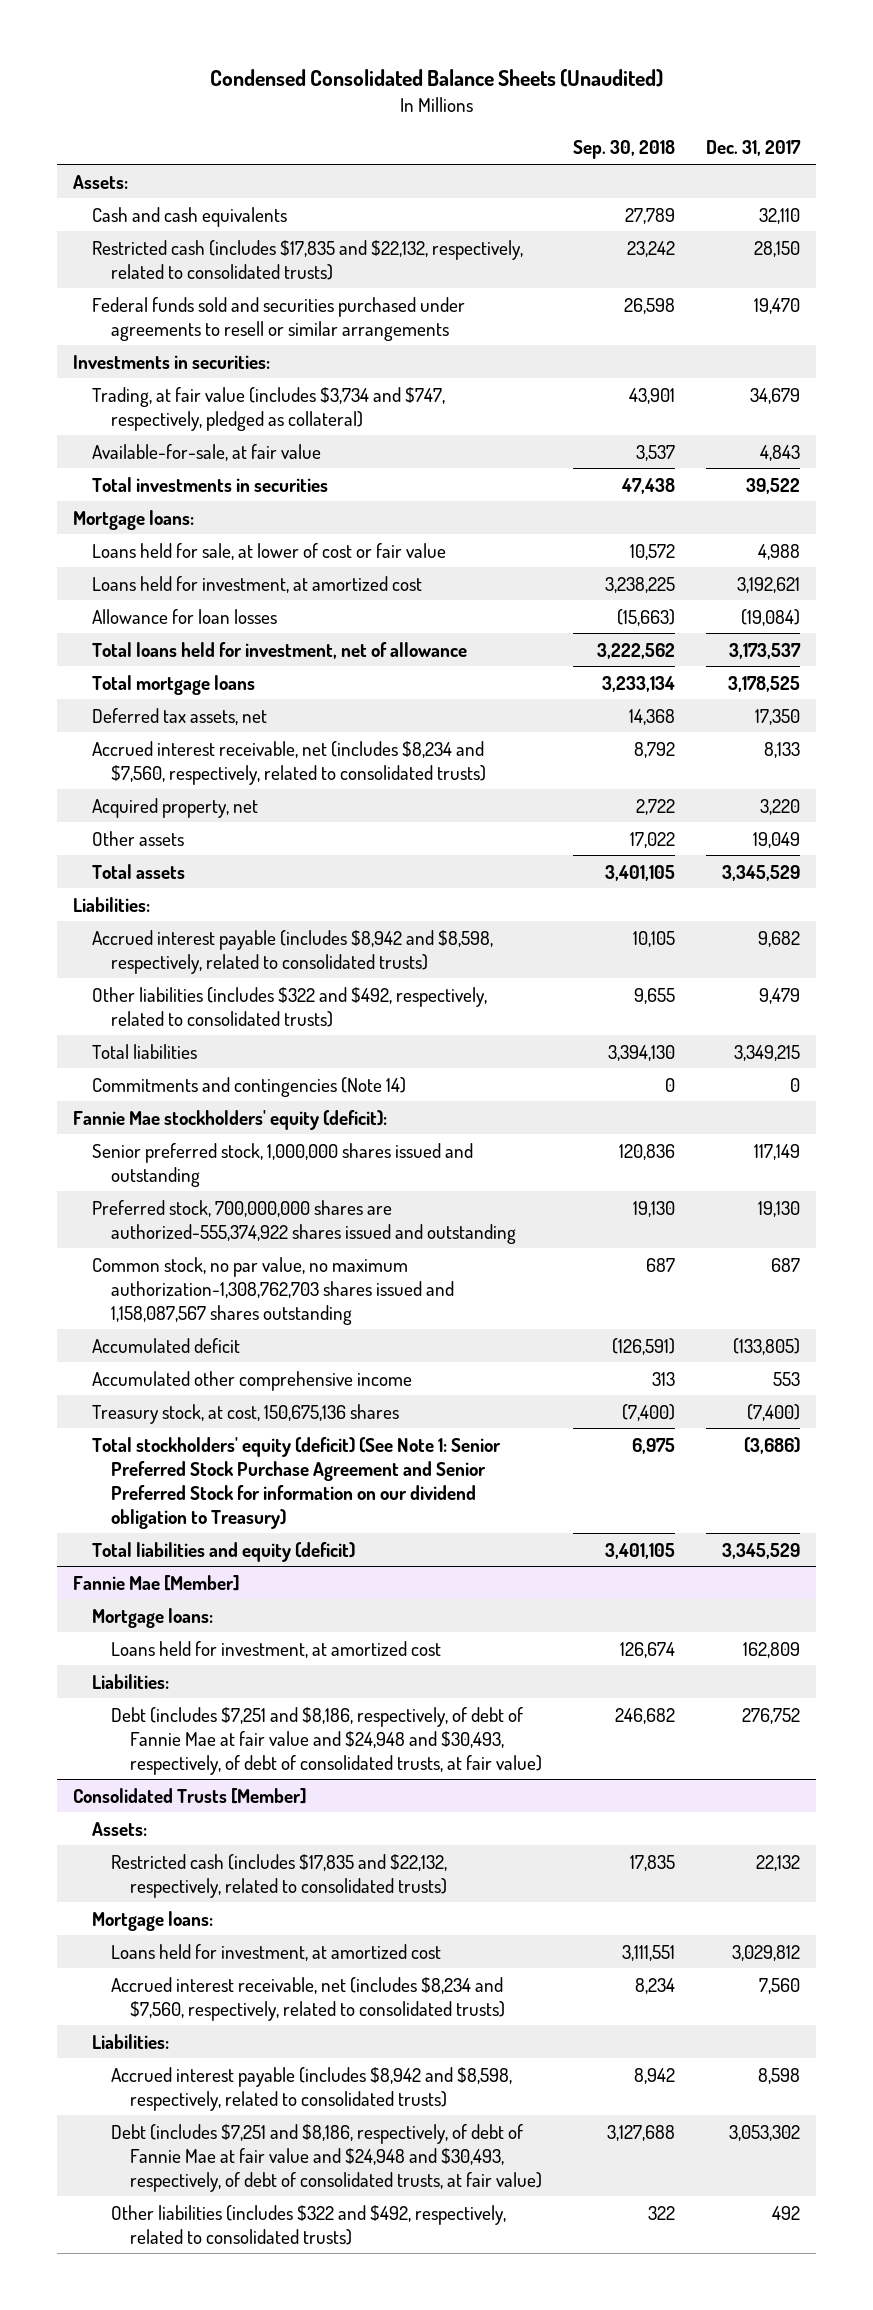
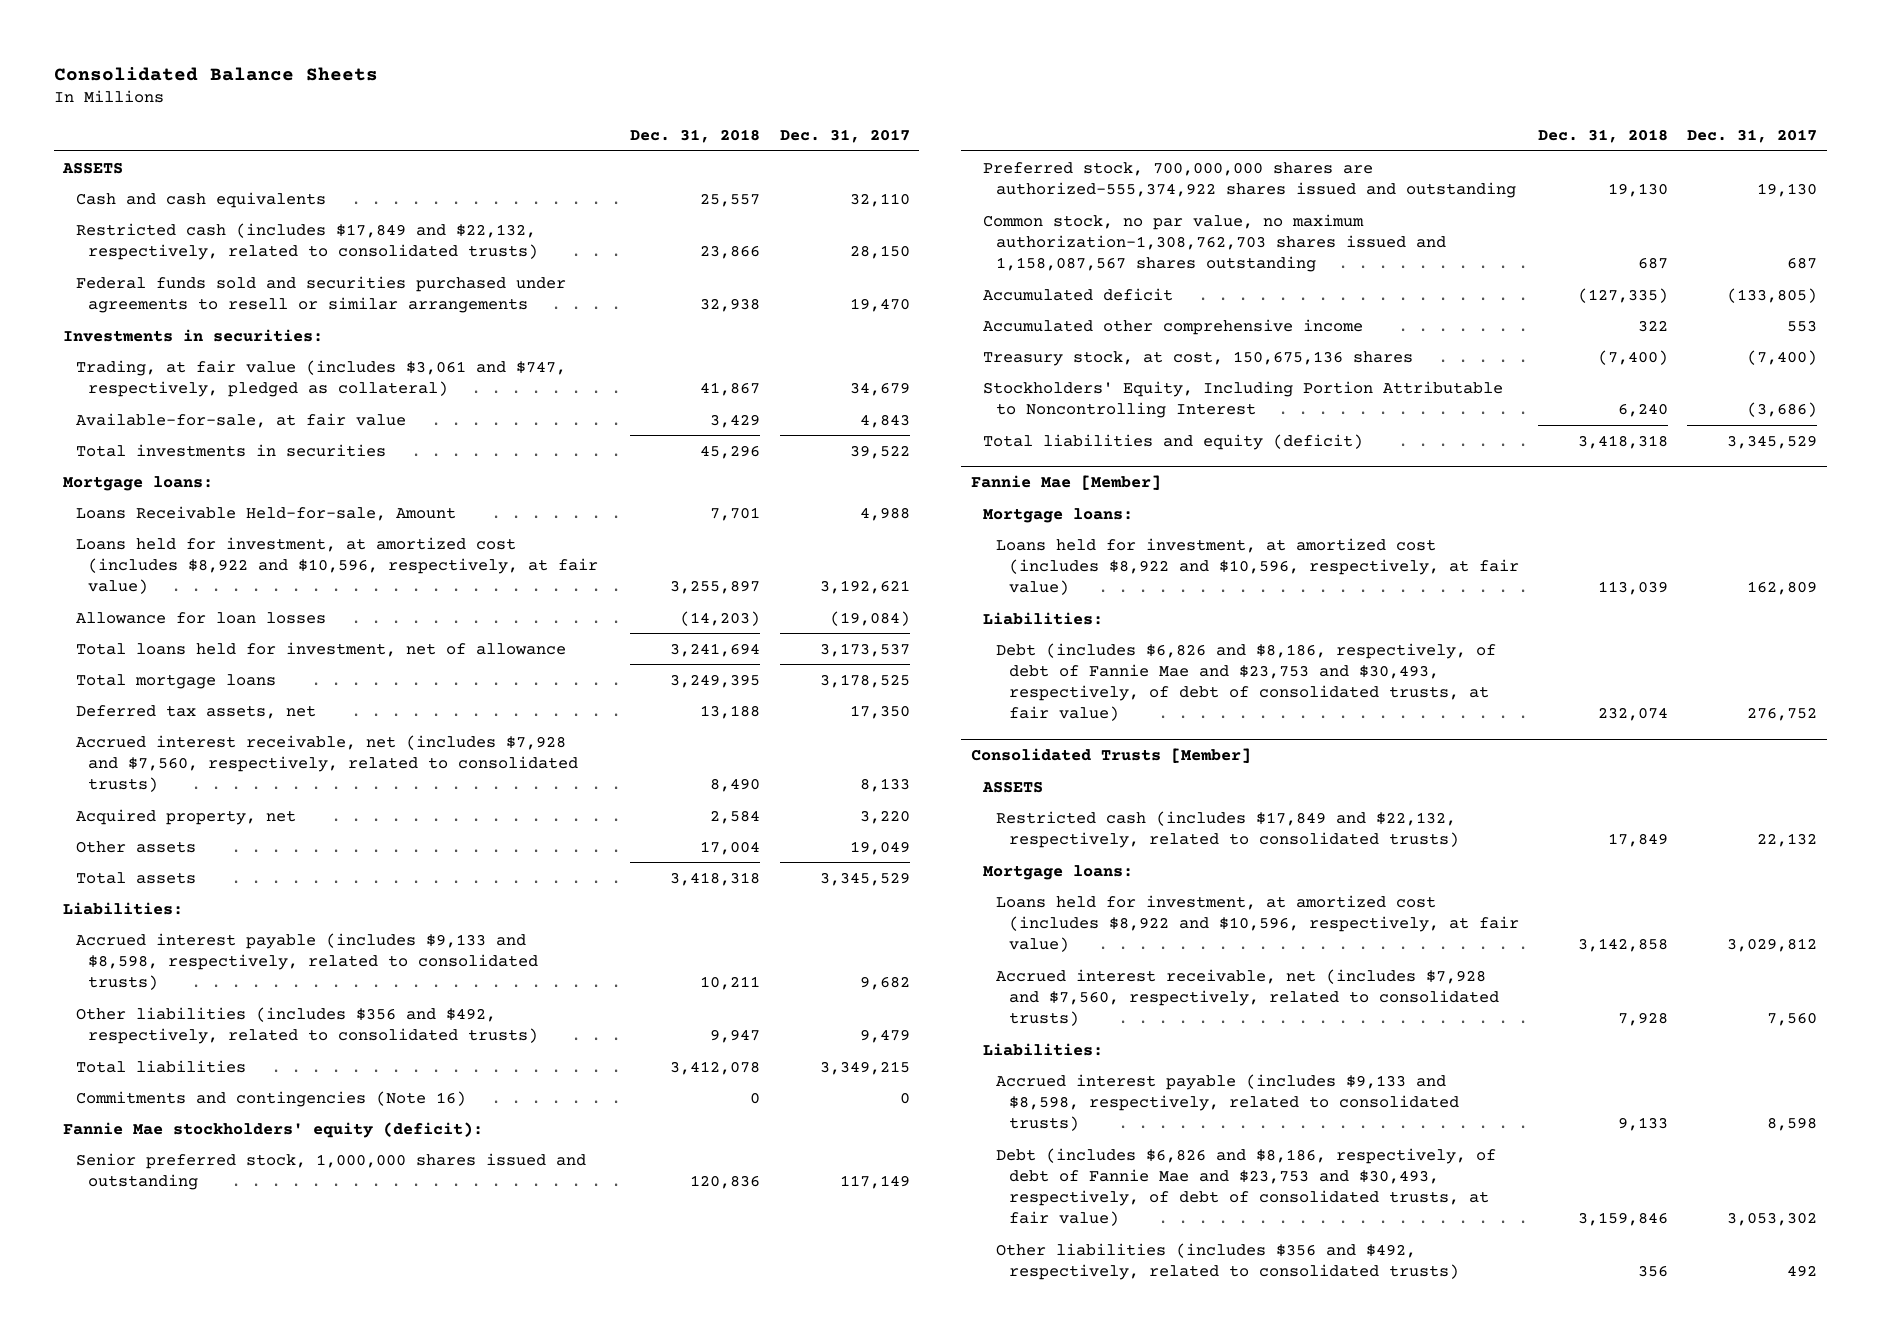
[209,69,663,88] Condensed Consolidated Balance Sheets (Unaudited) -> [53,66,378,81] Consolidated Balance Sheets
[573,140,676,160] Sep. 30, 2018 -> none
none -> [630,128,761,143] Dec. 31, 2018
[72,174,128,189] Assets: -> [62,161,124,174] ASSETS
[91,239,523,280] Restricted cash (includes $17,835 and $22,132, respectively, related to consolidated trusts) -> [75,222,539,260] Restricted cash (includes $17,849 and $22,132, respectively, related to consolidated trusts)
[91,386,445,431] Trading, at fair value (includes $3,734 and $747, respectively, pledged as collateral) -> [75,359,566,397] Trading, at fair value (includes $3,061 and $747, respectively, pledged as collateral)
[91,542,446,560] Loans held for sale, at lower of cost or fair value -> [75,505,456,521] Loans Receivable Held-for-sale, Amount
[91,575,422,593] Loans held for investment, at amortized cost -> [75,536,599,594] Loans held for investment, at amortized cost (includes $8,922 and $10,596, respectively, at fair value)
[91,740,486,785] Accrued interest receivable, net (includes $8,234 and $7,560, respectively, related to consolidated trusts) -> [75,734,579,792] Accrued interest receivable, net (includes $7,928 and $7,560, respectively, related to consolidated trusts)
[91,929,493,974] Accrued interest payable (includes $8,942 and $8,598, respectively, related to consolidated trusts) -> [75,932,539,990] Accrued interest payable (includes $9,133 and $8,598, respectively, related to consolidated trusts)
[91,986,487,1027] Other liabilities (includes $322 and $492, respectively, related to consolidated trusts) -> [75,1006,539,1044] Other liabilities (includes $356 and $492, respectively, related to consolidated trusts)
[91,1076,406,1097] Commitments and contingencies (Note 14) -> [75,1090,466,1107] Commitments and contingencies (Note 16)
[91,1436,501,1529] Total stockholders' equity (deficit) (See Note 1: Senior Preferred Stock Purchase Agreement and Senior Preferred Stock for information on our dividend obligation to Treasury) -> [983,380,1504,418] Stockholders' Equity, Including Portion Attributable to Noncontrolling Interest
[110,1640,441,1658] Loans held for investment, at amortized cost -> [995,537,1519,595] Loans held for investment, at amortized cost (includes $8,922 and $10,596, respectively, at fair value)
[110,1706,542,1775] Debt (includes $7,251 and $8,186, respectively, of debt of Fannie Mae at fair value and $24,948 and $30,493, respectively, of debt of consolidated trusts, at fair value) -> [995,642,1496,721] Debt (includes $6,826 and $8,186, respectively, of debt of Fannie Mae and $23,753 and $30,493, respectively, of debt of consolidated trusts, at fair value)
[91,1821,147,1836] Assets: -> [982,780,1044,793] ASSETS
[110,1853,447,1898] Restricted cash (includes $17,835 and $22,132, respectively, related to consolidated trusts) -> [995,810,1459,848] Restricted cash (includes $17,849 and $22,132, respectively, related to consolidated trusts)
[110,1943,441,1961] Loans held for investment, at amortized cost -> [995,894,1519,952] Loans held for investment, at amortized cost (includes $8,922 and $10,596, respectively, at fair value)
[110,1976,505,2021] Accrued interest receivable, net (includes $8,234 and $7,560, respectively, related to consolidated trusts) -> [995,968,1499,1026] Accrued interest receivable, net (includes $7,928 and $7,560, respectively, related to consolidated trusts)
[110,2066,512,2111] Accrued interest payable (includes $8,942 and $8,598, respectively, related to consolidated trusts) -> [995,1073,1459,1131] Accrued interest payable (includes $9,133 and $8,598, respectively, related to consolidated trusts)
[110,2123,542,2192] Debt (includes $7,251 and $8,186, respectively, of debt of Fannie Mae at fair value and $24,948 and $30,493, respectively, of debt of consolidated trusts, at fair value) -> [995,1147,1496,1226] Debt (includes $6,826 and $8,186, respectively, of debt of Fannie Mae and $23,753 and $30,493, respectively, of debt of consolidated trusts, at fair value)
[110,2204,506,2245] Other liabilities (includes $322 and $492, respectively, related to consolidated trusts) -> [995,1242,1459,1280] Other liabilities (includes $356 and $492, respectively, related to consolidated trusts)

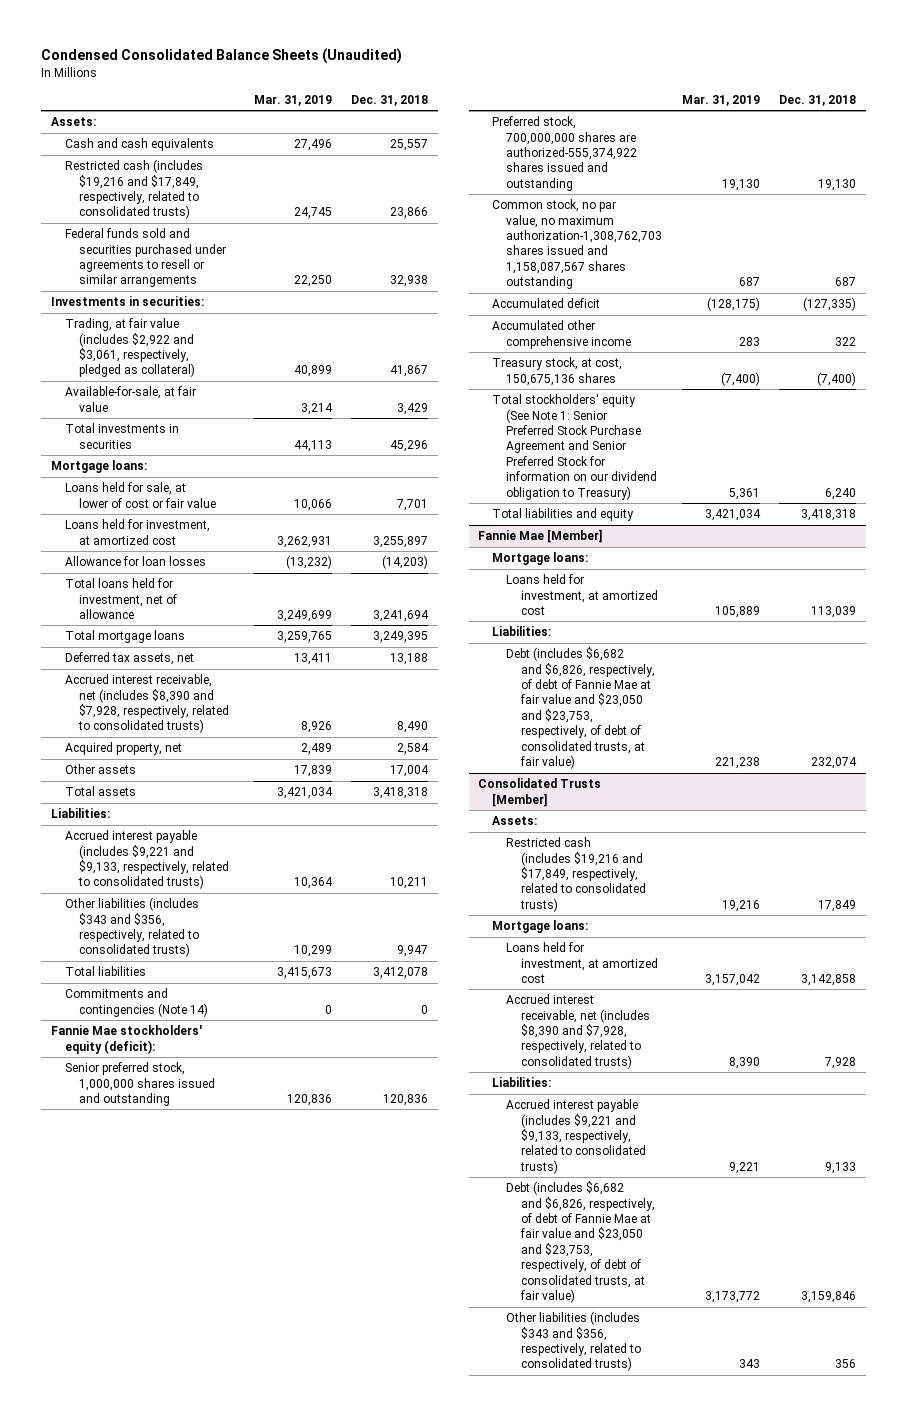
[53,66,378,81] Consolidated Balance Sheets -> [41,48,403,65] Condensed Consolidated Balance Sheets (Unaudited)
[779,128,910,143] Dec. 31, 2017 -> none
none -> [254,94,333,106] Mar. 31, 2019
[62,161,124,174] ASSETS -> [50,117,96,127] Assets:
[75,222,539,260] Restricted cash (includes $17,849 and $22,132, respectively, related to consolidated trusts) -> [64,159,203,220] Restricted cash (includes $19,216 and $17,849, respectively, related to consolidated trusts)
[75,359,566,397] Trading, at fair value (includes $3,061 and $747, respectively, pledged as collateral) -> [64,318,195,378] Trading, at fair value (includes $2,922 and $3,061, respectively, pledged as collateral)
[75,505,456,521] Loans Receivable Held-for-sale, Amount -> [64,482,216,508] Loans held for sale, at lower of cost or fair value
[75,536,599,594] Loans held for investment, at amortized cost (includes $8,922 and $10,596, respectively, at fair value) -> [64,519,210,545] Loans held for investment, at amortized cost
[75,734,579,792] Accrued interest receivable, net (includes $7,928 and $7,560, respectively, related to consolidated trusts) -> [64,674,229,734] Accrued interest receivable, net (includes $8,390 and $7,928, respectively, related to consolidated trusts)
[75,932,539,990] Accrued interest payable (includes $9,133 and $8,598, respectively, related to consolidated trusts) -> [64,830,229,890] Accrued interest payable (includes $9,221 and $9,133, respectively, related to consolidated trusts)
[75,1006,539,1044] Other liabilities (includes $356 and $492, respectively, related to consolidated trusts) -> [64,897,199,958] Other liabilities (includes $343 and $356, respectively, related to consolidated trusts)
[75,1090,466,1107] Commitments and contingencies (Note 16) -> [64,988,208,1017] Commitments and contingencies (Note 14)
[983,380,1504,418] Stockholders' Equity, Including Portion Attributable to Noncontrolling Interest -> [492,394,658,500] Total stockholders' equity (See Note 1: Senior Preferred Stock Purchase Agreement and Senior Preferred Stock for information on our dividend obligation to Treasury)
[983,433,1364,450] Total liabilities and equity (deficit) -> [492,508,635,522] Total liabilities and equity
[995,537,1519,595] Loans held for investment, at amortized cost (includes $8,922 and $10,596, respectively, at fair value) -> [506,574,658,615] Loans held for investment, at amortized cost
[995,642,1496,721] Debt (includes $6,826 and $8,186, respectively, of debt of Fannie Mae and $23,753 and $30,493, respectively, of debt of consolidated trusts, at fair value) -> [506,647,655,770] Debt (includes $6,682 and $6,826, respectively, of debt of Fannie Mae at fair value and $23,050 and $23,753, respectively, of debt of consolidated trusts, at fair value)
[982,780,1044,793] ASSETS -> [492,816,538,826] Assets:
[995,810,1459,848] Restricted cash (includes $17,849 and $22,132, respectively, related to consolidated trusts) -> [506,837,646,912] Restricted cash (includes $19,216 and $17,849, respectively, related to consolidated trusts)
[995,894,1519,952] Loans held for investment, at amortized cost (includes $8,922 and $10,596, respectively, at fair value) -> [506,942,658,983] Loans held for investment, at amortized cost
[995,968,1499,1026] Accrued interest receivable, net (includes $7,928 and $7,560, respectively, related to consolidated trusts) -> [506,994,650,1069] Accrued interest receivable, net (includes $8,390 and $7,928, respectively, related to consolidated trusts)
[995,1073,1459,1131] Accrued interest payable (includes $9,133 and $8,598, respectively, related to consolidated trusts) -> [506,1099,646,1174] Accrued interest payable (includes $9,221 and $9,133, respectively, related to consolidated trusts)
[995,1147,1496,1226] Debt (includes $6,826 and $8,186, respectively, of debt of Fannie Mae and $23,753 and $30,493, respectively, of debt of consolidated trusts, at fair value) -> [506,1181,655,1304] Debt (includes $6,682 and $6,826, respectively, of debt of Fannie Mae at fair value and $23,050 and $23,753, respectively, of debt of consolidated trusts, at fair value)
[995,1242,1459,1280] Other liabilities (includes $356 and $492, respectively, related to consolidated trusts) -> [506,1311,641,1372] Other liabilities (includes $343 and $356, respectively, related to consolidated trusts)

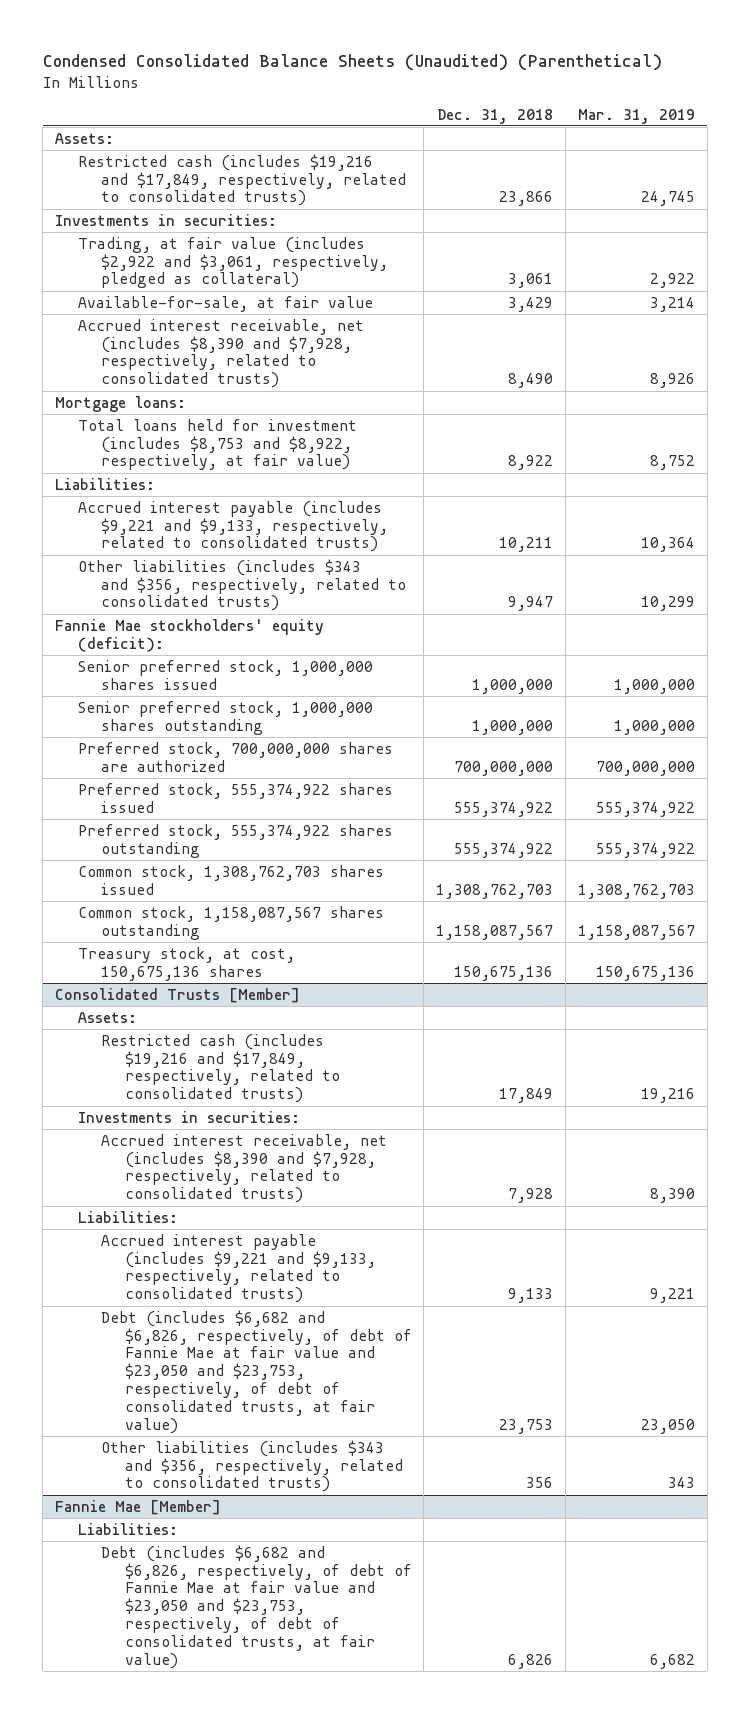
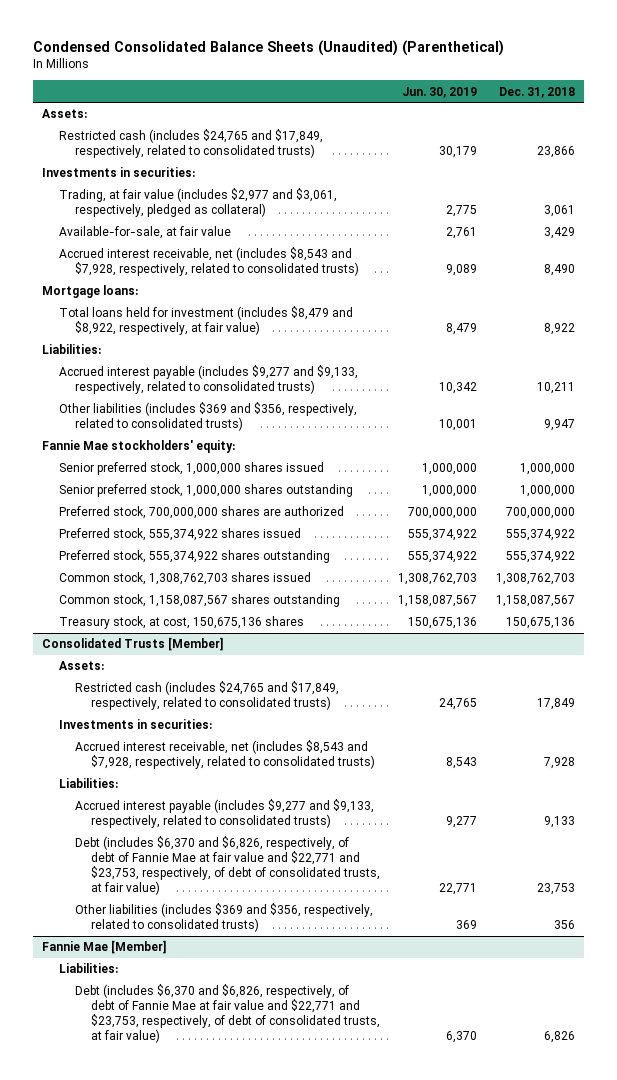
[577,108,695,124] Mar. 31, 2019 -> none
none -> [402,86,478,98] Jun. 30, 2019
[78,153,407,207] Restricted cash (includes $19,216 and $17,849, respectively, related to consolidated trusts) -> [58,129,323,159] Restricted cash (includes $24,765 and $17,849, respectively, related to consolidated trusts)
[78,236,389,289] Trading, at fair value (includes $2,922 and $3,061, respectively, pledged as collateral) -> [58,188,337,218] Trading, at fair value (includes $2,977 and $3,061, respectively, pledged as collateral)
[78,318,365,389] Accrued interest receivable, net (includes $8,390 and $7,928, respectively, related to consolidated trusts) -> [58,247,360,277] Accrued interest receivable, net (includes $8,543 and $7,928, respectively, related to consolidated trusts)
[78,418,358,471] Total loans held for investment (includes $8,753 and $8,922, respectively, at fair value) -> [58,306,353,336] Total loans held for investment (includes $8,479 and $8,922, respectively, at fair value)
[78,500,389,553] Accrued interest payable (includes $9,221 and $9,133, respectively, related to consolidated trusts) -> [58,365,358,395] Accrued interest payable (includes $9,277 and $9,133, respectively, related to consolidated trusts)
[78,558,407,612] Other liabilities (includes $343 and $356, respectively, related to consolidated trusts) -> [58,402,357,432] Other liabilities (includes $369 and $356, respectively, related to consolidated trusts)
[55,618,325,652] Fannie Mae stockholders' equity (deficit): -> [42,440,236,454] Fannie Mae stockholders' equity:
[101,1033,340,1104] Restricted cash (includes $19,216 and $17,849, respectively, related to consolidated trusts) -> [75,681,340,711] Restricted cash (includes $24,765 and $17,849, respectively, related to consolidated trusts)
[101,1133,388,1204] Accrued interest receivable, net (includes $8,390 and $7,928, respectively, related to consolidated trusts) -> [75,740,376,770] Accrued interest receivable, net (includes $8,543 and $7,928, respectively, related to consolidated trusts)
[101,1233,376,1304] Accrued interest payable (includes $9,221 and $9,133, respectively, related to consolidated trusts) -> [75,799,375,829] Accrued interest payable (includes $9,277 and $9,133, respectively, related to consolidated trusts)
[101,1309,412,1434] Debt (includes $6,682 and $6,826, respectively, of debt of Fannie Mae at fair value and $23,050 and $23,753, respectively, of debt of consolidated trusts, at fair value) -> [75,836,381,896] Debt (includes $6,370 and $6,826, respectively, of debt of Fannie Mae at fair value and $22,771 and $23,753, respectively, of debt of consolidated trusts, at fair value)
[101,1439,403,1493] Other liabilities (includes $343 and $356, respectively, related to consolidated trusts) -> [75,903,374,933] Other liabilities (includes $369 and $356, respectively, related to consolidated trusts)
[101,1544,412,1669] Debt (includes $6,682 and $6,826, respectively, of debt of Fannie Mae at fair value and $23,050 and $23,753, respectively, of debt of consolidated trusts, at fair value) -> [75,984,381,1044] Debt (includes $6,370 and $6,826, respectively, of debt of Fannie Mae at fair value and $22,771 and $23,753, respectively, of debt of consolidated trusts, at fair value)

